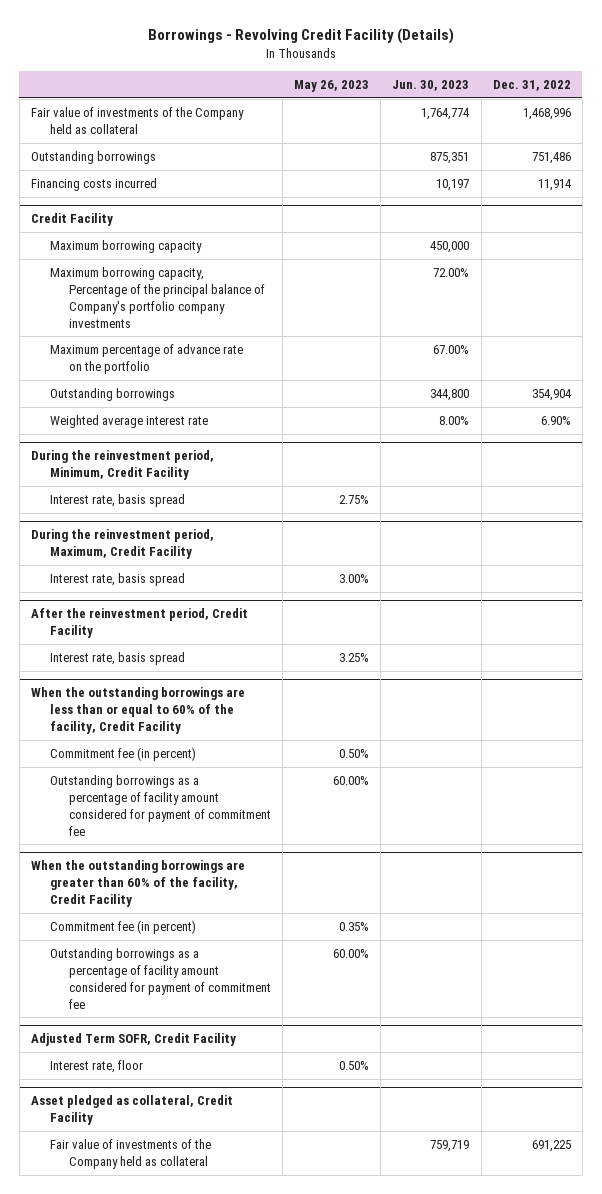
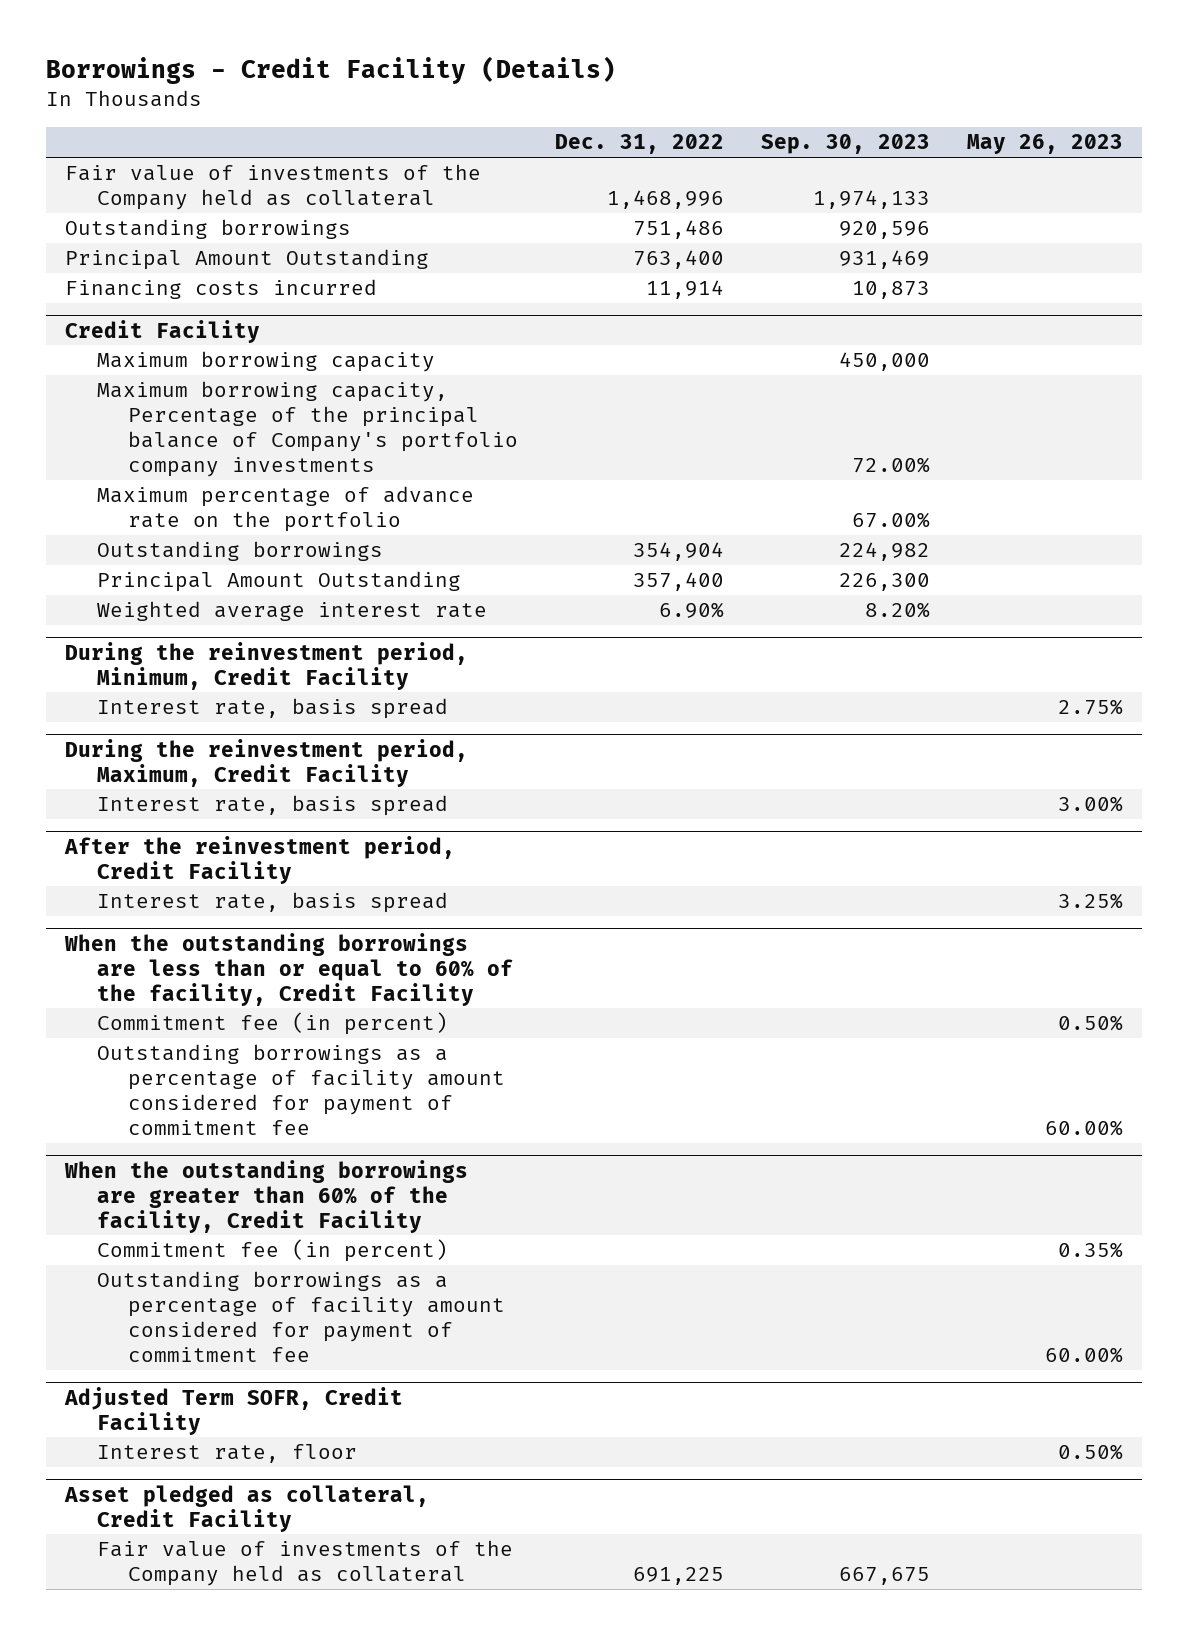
[147,28,454,45] Borrowings - Revolving Credit Facility (Details) -> [46,56,617,85] Borrowings - Credit Facility (Details)
[392,80,470,92] Jun. 30, 2023 -> none
none -> [761,134,931,155] Sep. 30, 2023
none -> [64,249,429,271] Principal Amount Outstanding
none -> [96,571,461,593] Principal Amount Outstanding

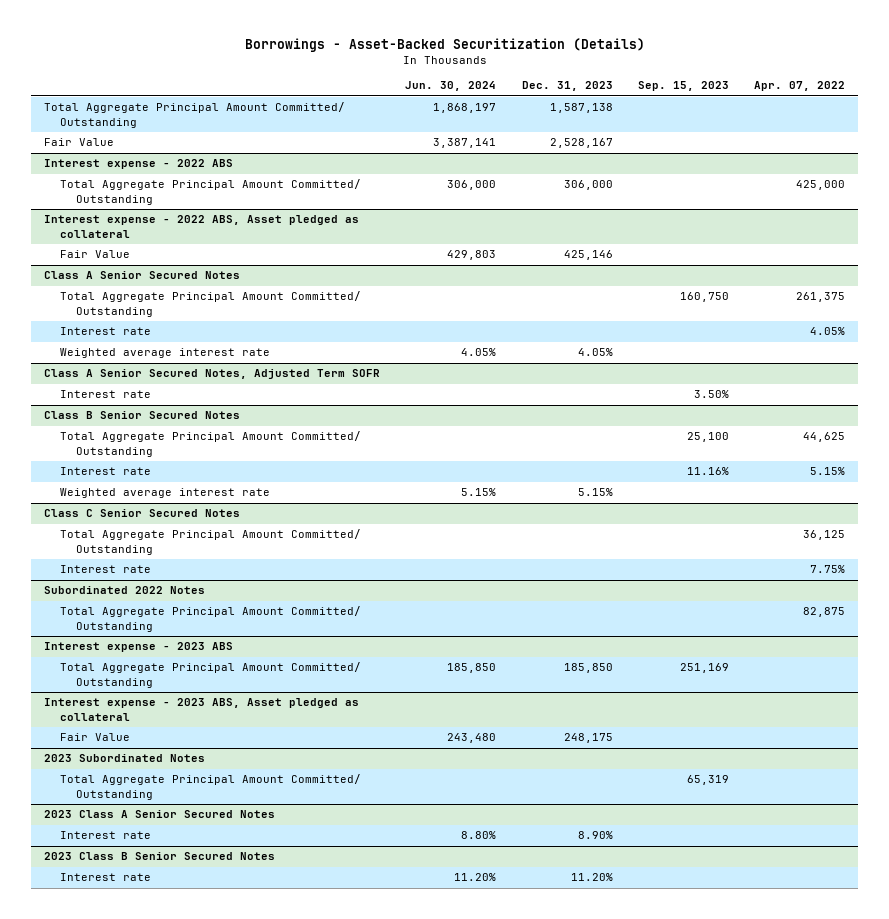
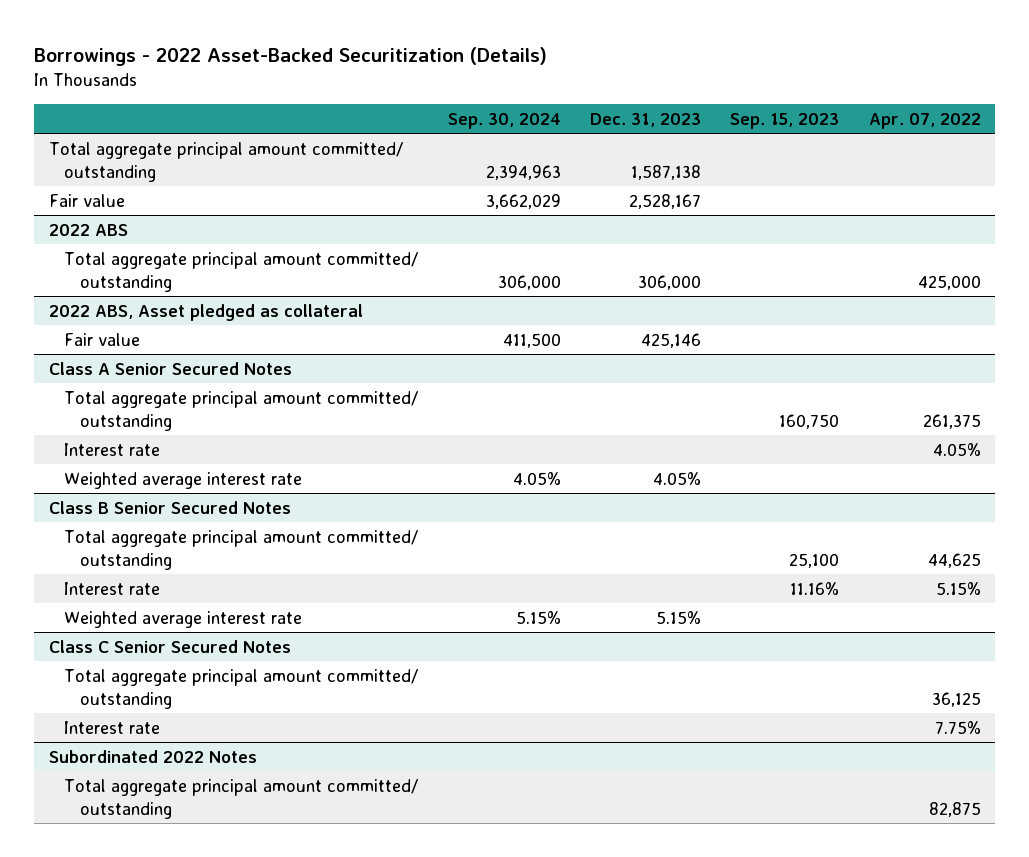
[244,37,645,52] Borrowings - Asset-Backed Securitization (Details) -> [34,47,548,67] Borrowings - 2022 Asset-Backed Securitization (Details)
[405,81,497,92] Jun. 30, 2024 -> none
none -> [447,113,561,130] Sep. 30, 2024
[44,102,346,128] Total Aggregate Principal Amount Committed/ Outstanding -> [48,141,403,182] Total aggregate principal amount committed/ outstanding
[44,138,115,147] Fair Value -> [48,193,125,207] Fair value
[44,159,234,170] Interest expense - 2022 ABS -> [48,223,128,236] 2022 ABS
[59,179,361,205] Total Aggregate Principal Amount Committed/ Outstanding -> [64,251,419,292] Total aggregate principal amount committed/ outstanding
[44,215,360,238] Interest expense - 2022 ABS, Asset pledged as collateral -> [48,303,363,321] 2022 ABS, Asset pledged as collateral
[59,250,130,259] Fair Value -> [64,332,141,346] Fair value
[59,291,361,317] Total Aggregate Principal Amount Committed/ Outstanding -> [64,390,419,431] Total aggregate principal amount committed/ outstanding
[44,369,381,380] Class A Senior Secured Notes, Adjusted Term SOFR -> none
[59,390,151,399] Interest rate -> none
[59,431,361,457] Total Aggregate Principal Amount Committed/ Outstanding -> [64,529,419,570] Total aggregate principal amount committed/ outstanding
[59,529,361,555] Total Aggregate Principal Amount Committed/ Outstanding -> [64,668,419,709] Total aggregate principal amount committed/ outstanding
[44,642,234,653] Interest expense - 2023 ABS -> none
[59,662,361,688] Total Aggregate Principal Amount Committed/ Outstanding -> none
[44,698,360,721] Interest expense - 2023 ABS, Asset pledged as collateral -> none
[59,733,130,742] Fair Value -> none
[44,754,206,763] 2023 Subordinated Notes -> none
[59,774,361,800] Total Aggregate Principal Amount Committed/ Outstanding -> none
[44,810,276,819] 2023 Class A Senior Secured Notes -> none
[59,831,151,840] Interest rate -> none
[44,852,276,861] 2023 Class B Senior Secured Notes -> none
[59,873,151,882] Interest rate -> none
[59,606,361,632] Total Aggregate Principal Amount Committed/ Outstanding -> [64,778,419,819] Total aggregate principal amount committed/ outstanding

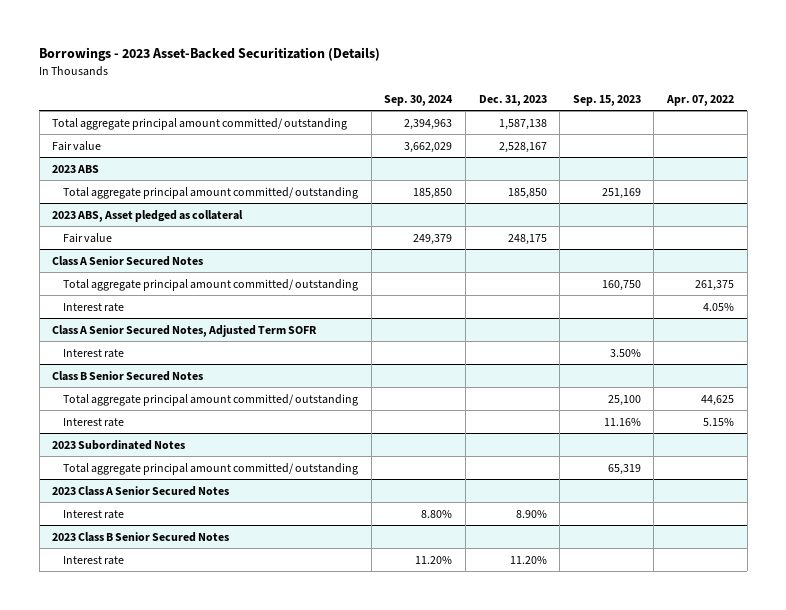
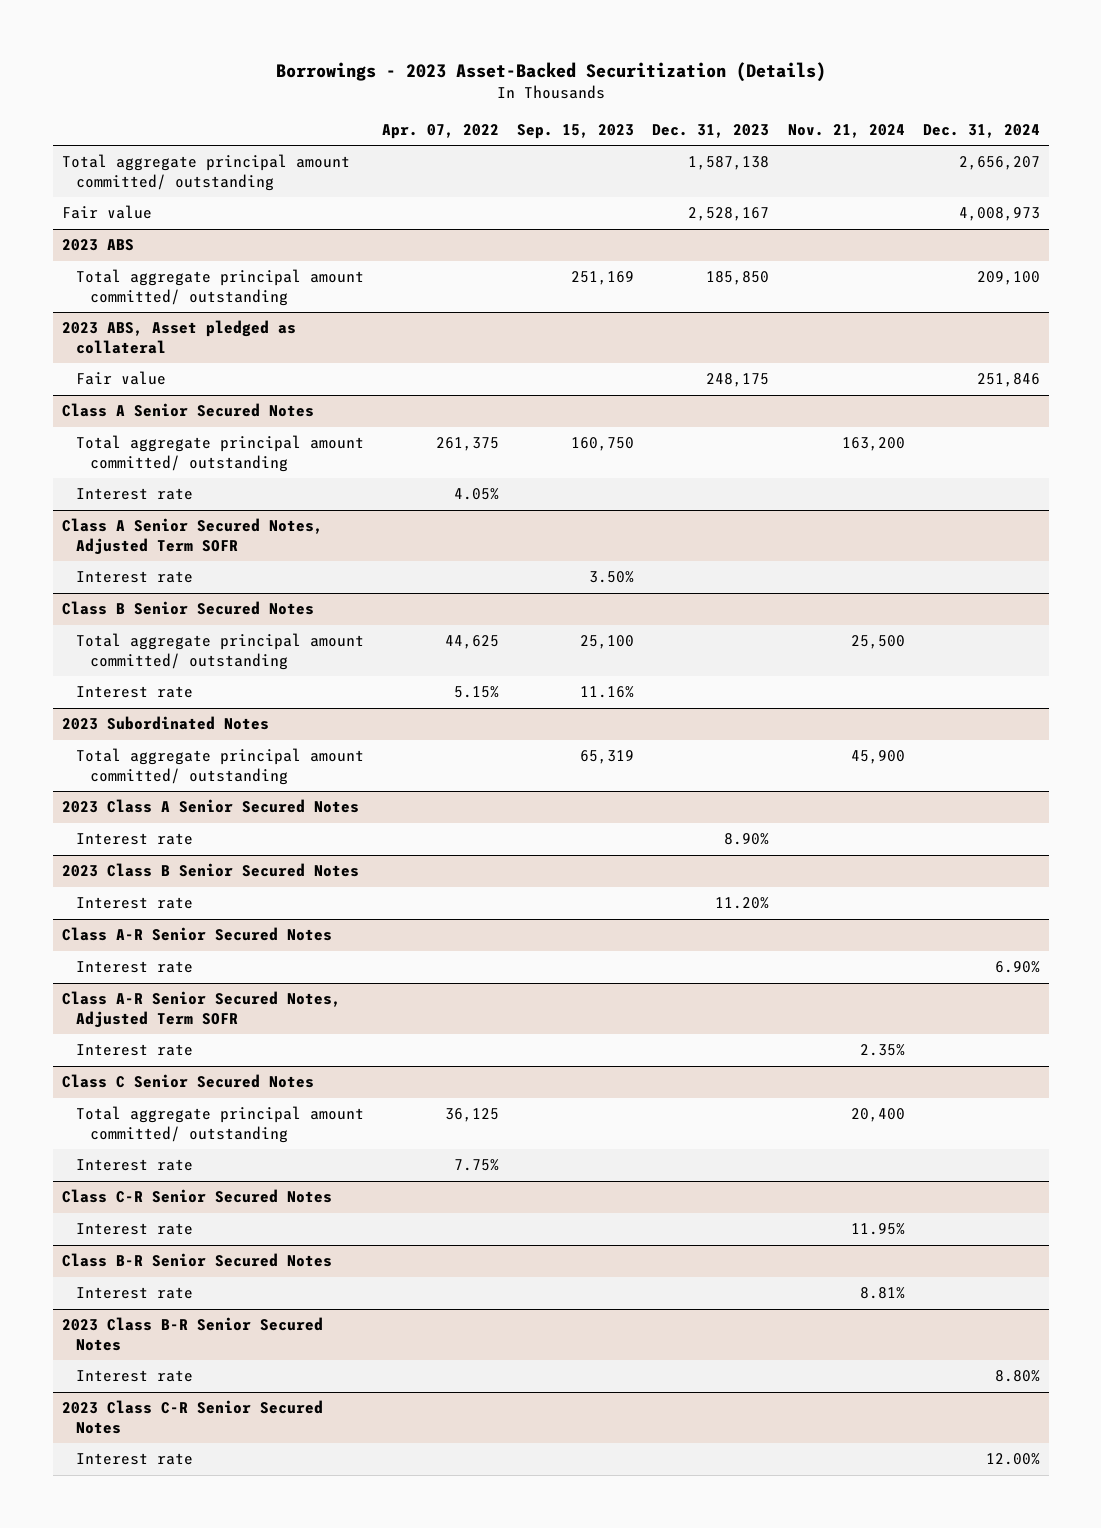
[384,94,454,106] Sep. 30, 2024 -> none
none -> [787,124,905,139] Nov. 21, 2024
none -> [922,124,1040,139] Dec. 31, 2024
none -> [61,927,332,942] Class A-R Senior Secured Notes
none -> [76,961,194,974] Interest rate
none -> [61,991,341,1027] Class A-R Senior Secured Notes, Adjusted Term SOFR
none -> [76,1044,194,1057] Interest rate
none -> [61,1074,314,1089] Class C Senior Secured Notes
none -> [76,1106,365,1143] Total aggregate principal amount committed/ outstanding
none -> [76,1159,194,1172] Interest rate
none -> [61,1189,332,1204] Class C-R Senior Secured Notes
none -> [76,1223,194,1236] Interest rate
none -> [61,1253,332,1268] Class B-R Senior Secured Notes
none -> [76,1287,194,1300] Interest rate
none -> [61,1317,323,1351] 2023 Class B-R Senior Secured Notes
none -> [76,1370,194,1383] Interest rate
none -> [61,1400,323,1434] 2023 Class C-R Senior Secured Notes
none -> [76,1453,194,1466] Interest rate

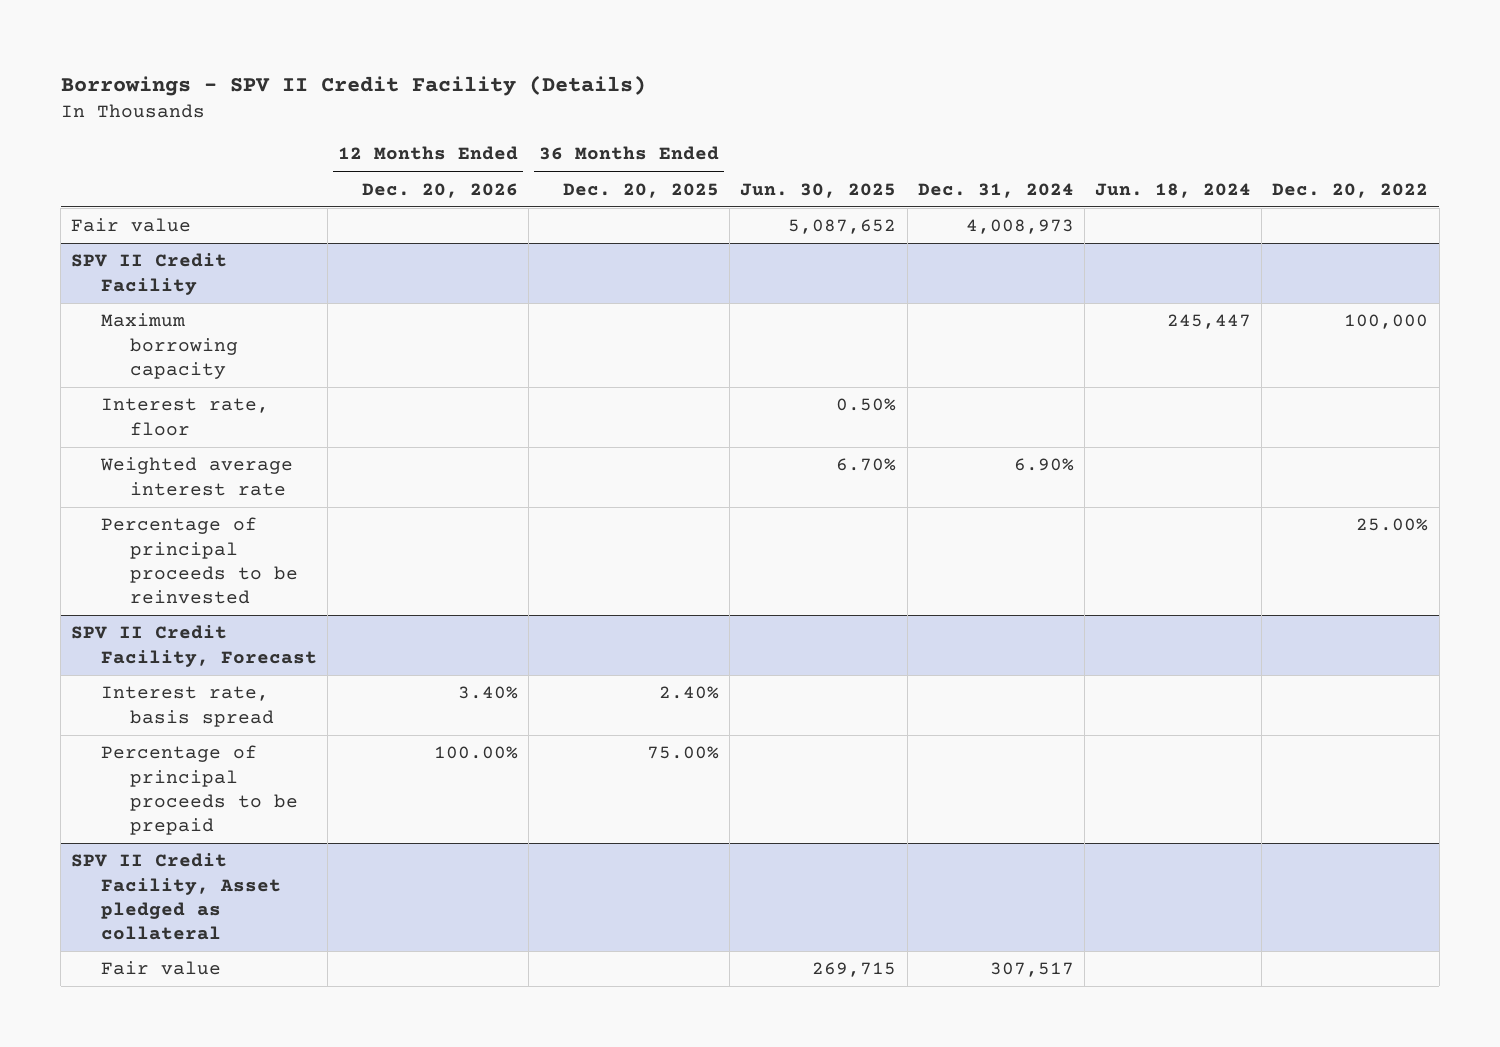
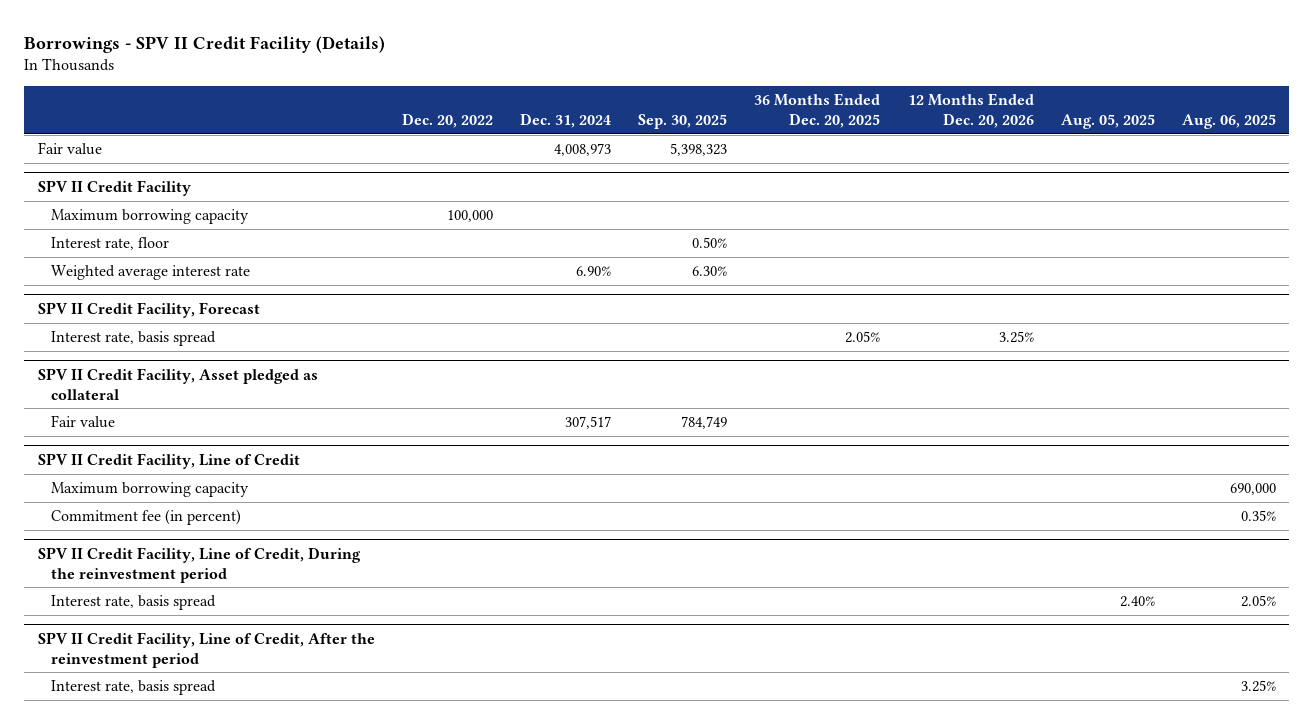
[740,182,897,198] Jun. 30, 2025 -> none
[1095,182,1252,198] Jun. 18, 2024 -> none
none -> [638,113,728,129] Sep. 30, 2025
none -> [1060,113,1155,129] Aug. 05, 2025
none -> [1181,113,1276,129] Aug. 06, 2025
[100,517,298,605] Percentage of principal proceeds to be reinvested -> none
[100,745,298,836] Percentage of principal proceeds to be prepaid -> none
[457,686,518,700] 3.40% -> [998,331,1034,344] 3.25%
[659,686,720,700] 2.40% -> [845,331,881,344] 2.05%
none -> [37,452,300,469] SPV II Credit Facility, Line of Credit
none -> [51,482,250,498] Maximum borrowing capacity
none -> [51,509,242,526] Commitment fee (in percent)
none -> [37,546,361,583] SPV II Credit Facility, Line of Credit, During the reinvestment period
none -> [51,595,217,611] Interest rate, basis spread
none -> [37,631,375,668] SPV II Credit Facility, Line of Credit, After the reinvestment period
none -> [51,680,217,696] Interest rate, basis spread

